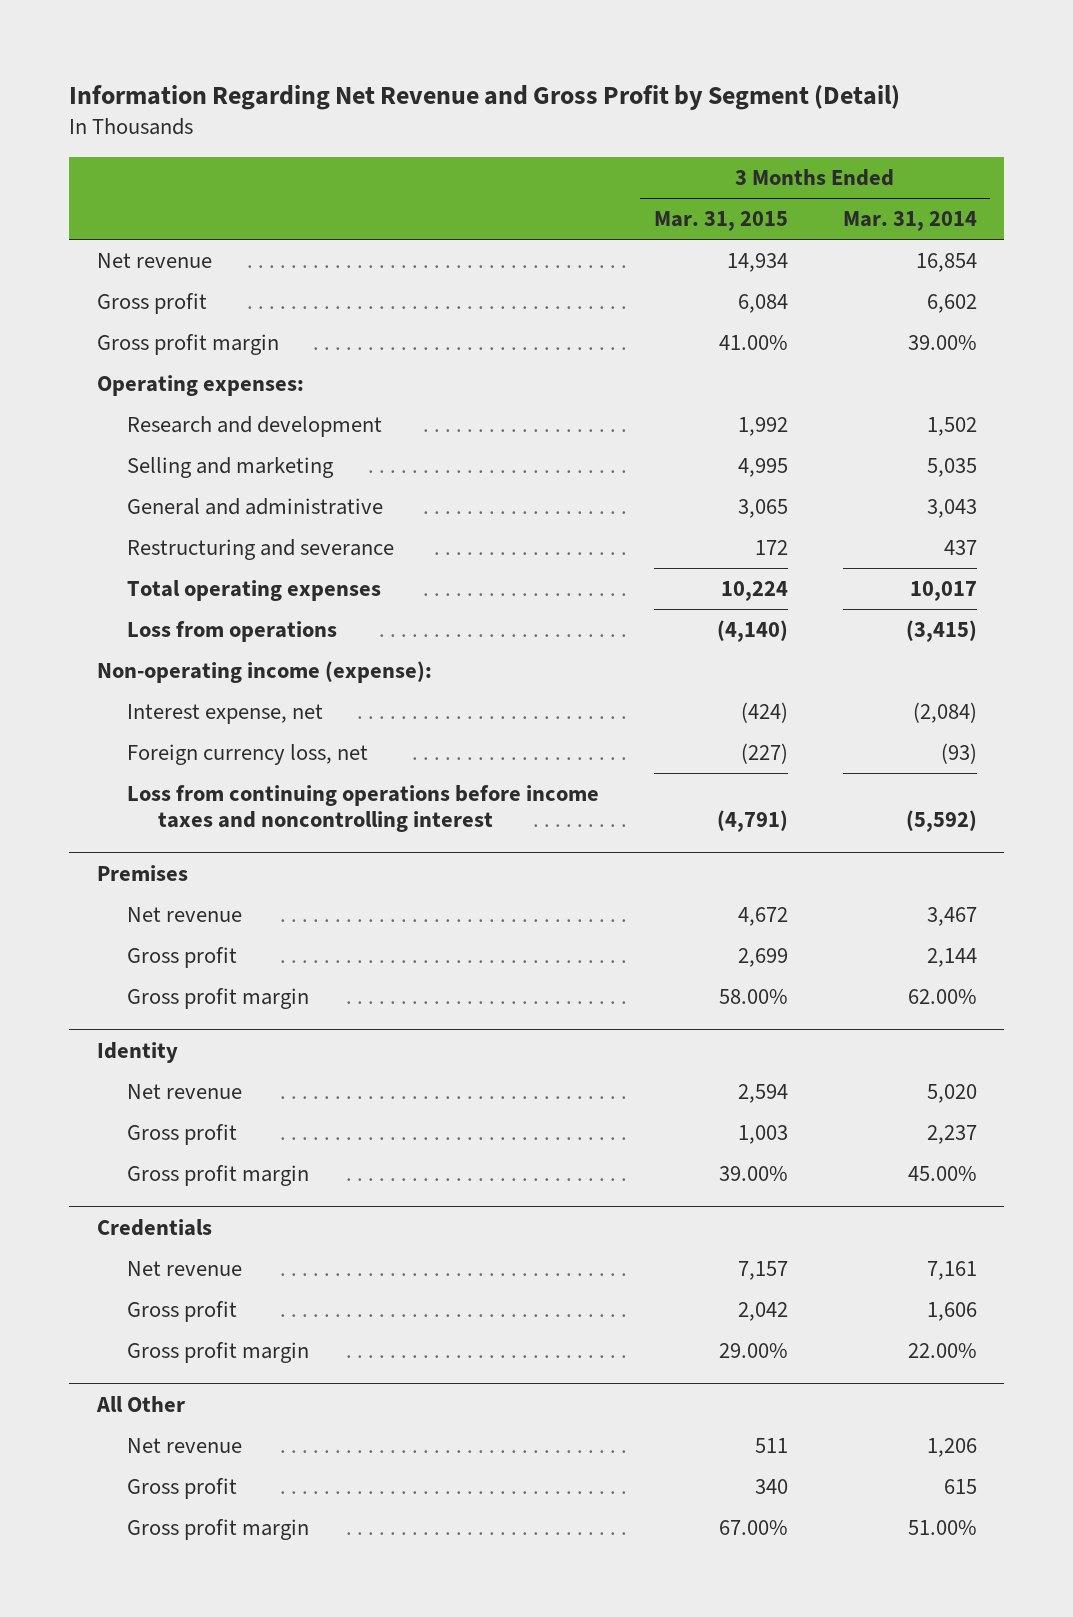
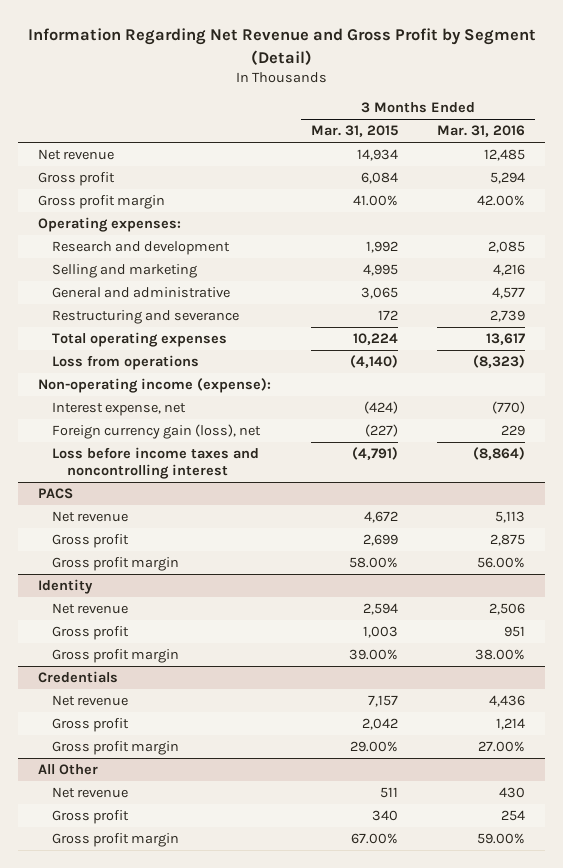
[842,211,977,232] Mar. 31, 2014 -> none
none -> [437,125,526,138] Mar. 31, 2016
[96,864,188,881] Premises -> none
[127,744,369,766] Foreign currency loss, net -> [52,423,262,439] Foreign currency gain (loss), net
[127,785,600,832] Loss from continuing operations before income taxes and noncontrolling interest -> [52,446,260,480] Loss before income taxes and noncontrolling interest
none -> [38,487,74,499] PACS

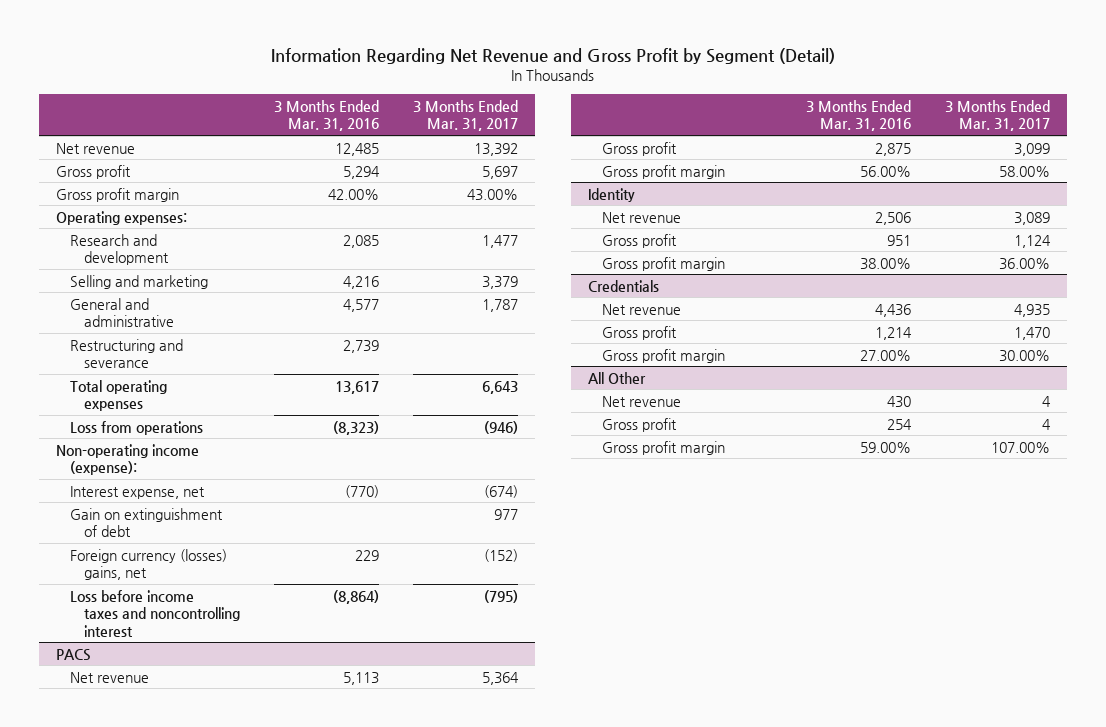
[310,125,398,138] Mar. 31, 2015 -> none
none -> [413,99,519,132] 3 Months Ended Mar. 31, 2017
none -> [69,507,223,538] Gain on extinguishment of debt
[52,423,262,439] Foreign currency gain (loss), net -> [69,548,227,581] Foreign currency (losses) gains, net

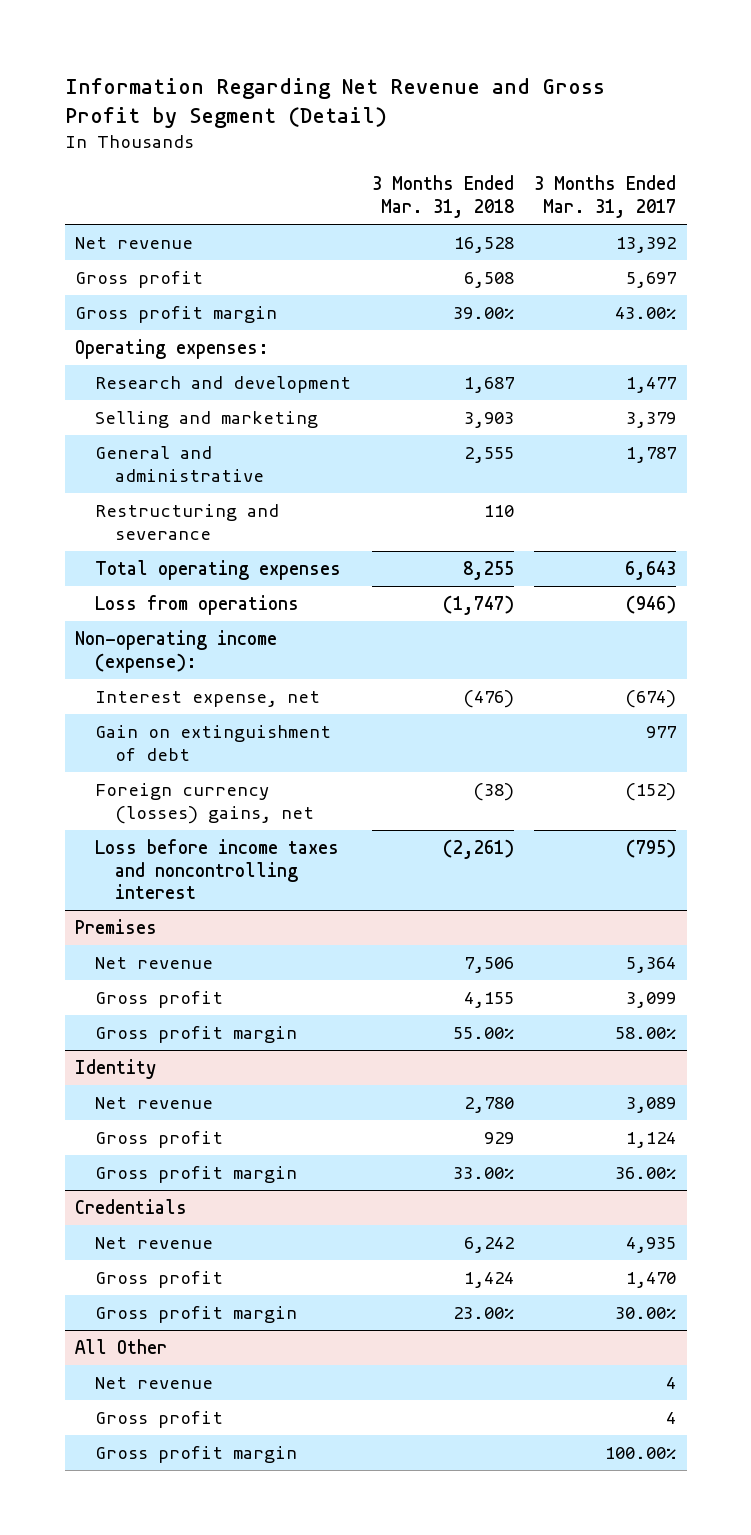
[273,99,379,132] 3 Months Ended Mar. 31, 2016 -> none
none -> [371,175,514,219] 3 Months Ended Mar. 31, 2018
[55,648,91,661] PACS -> [75,918,158,934] Premises
[991,441,1051,453] 107.00% -> [605,1446,677,1459] 100.00%

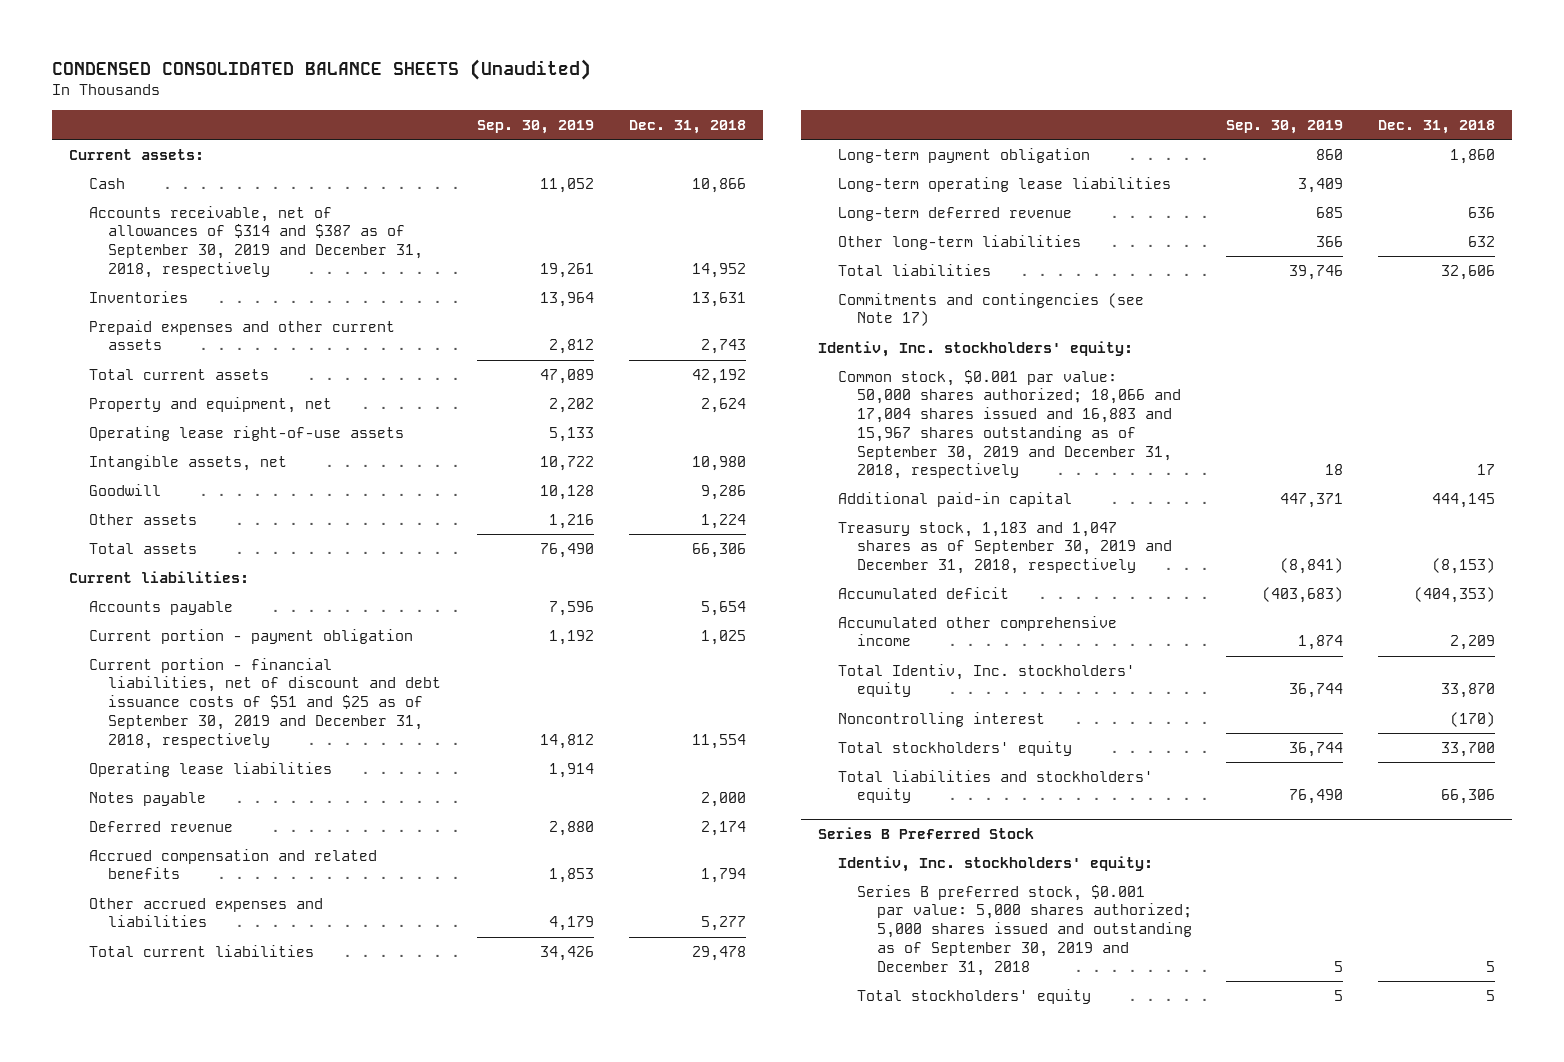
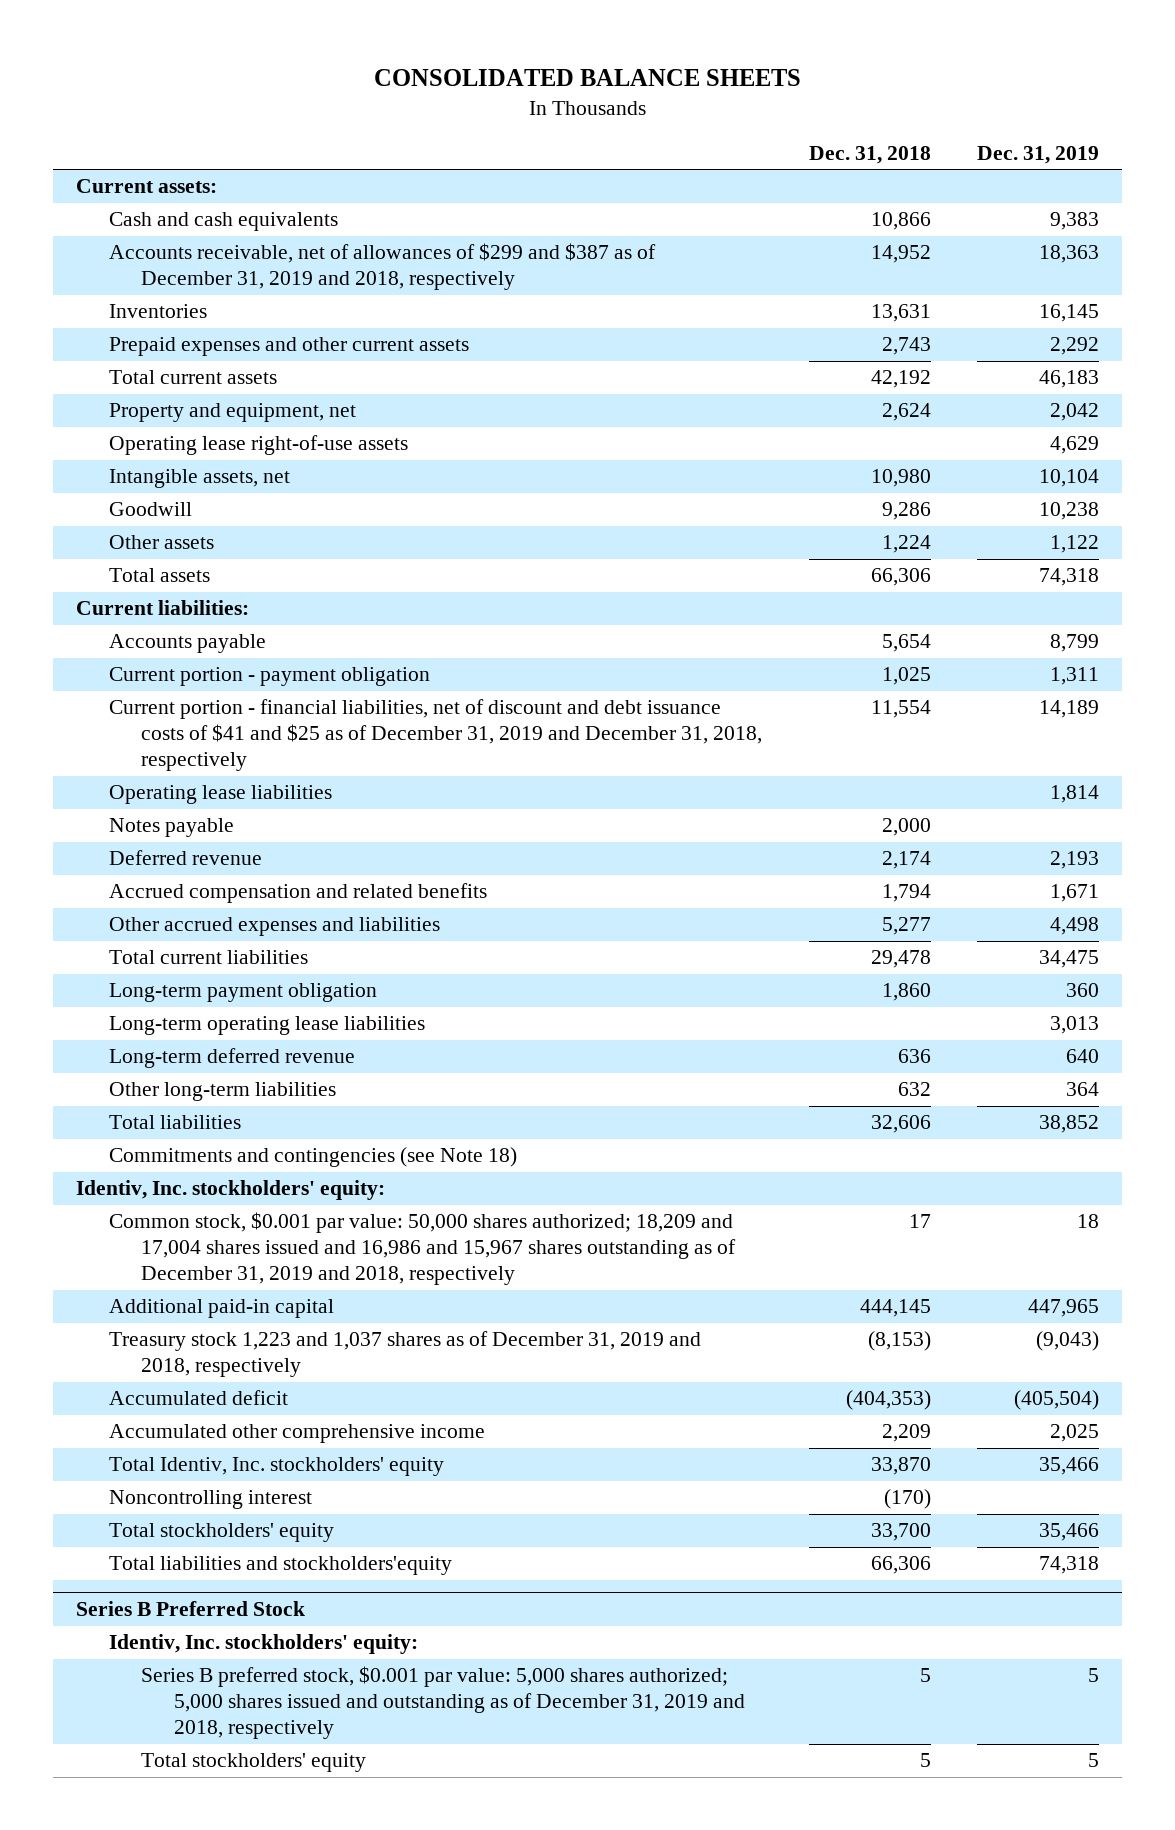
[51,59,591,81] CONDENSED CONSOLIDATED BALANCE SHEETS (Unaudited) -> [373,69,801,87] CONSOLIDATED BALANCE SHEETS
[477,120,595,135] Sep. 30, 2019 -> none
none -> [976,145,1099,164] Dec. 31, 2019
[88,177,125,189] Cash -> [108,212,338,232] Cash and cash equivalents
[88,205,424,278] Accounts receivable, net of allowances of $314 and $387 as of September 30, 2019 and December 31, 2018, respectively -> [108,243,656,291] Accounts receivable, net of allowances of $299 and $387 as of December 31, 2019 and 2018, respectively
[88,657,442,749] Current portion - financial liabilities, net of discount and debt issuance costs of $51 and $25 as of September 30, 2019 and December 31, 2018, respectively -> [108,699,763,772] Current portion - financial liabilities, net of discount and debt issuance costs of $41 and $25 as of December 31, 2019 and December 31, 2018, respectively
[837,292,1144,327] Commitments and contingencies (see Note 17) -> [108,1147,517,1168] Commitments and contingencies (see Note 18)
[837,369,1182,480] Common stock, $0.001 par value: 50,000 shares authorized; 18,066 and 17,004 shares issued and 16,883 and 15,967 shares outstanding as of September 30, 2019 and December 31, 2018, respectively -> [108,1212,737,1286] Common stock, $0.001 par value: 50,000 shares authorized; 18,209 and 17,004 shares issued and 16,986 and 15,967 shares outstanding as of December 31, 2019 and 2018, respectively
[837,521,1173,575] Treasury stock, 1,183 and 1,047 shares as of September 30, 2019 and December 31, 2018, respectively -> [108,1331,701,1378] Treasury stock 1,223 and 1,037 shares as of December 31, 2019 and 2018, respectively
[837,769,1153,804] Total liabilities and stockholders' equity -> [108,1556,452,1576] Total liabilities and stockholders'equity
[857,884,1192,976] Series B preferred stock, $0.001 par value: 5,000 shares authorized; 5,000 shares issued and outstanding as of September 30, 2019 and December 31, 2018 -> [141,1666,745,1740] Series B preferred stock, $0.001 par value: 5,000 shares authorized; 5,000 shares issued and outstanding as of December 31, 2019 and 2018, respectively

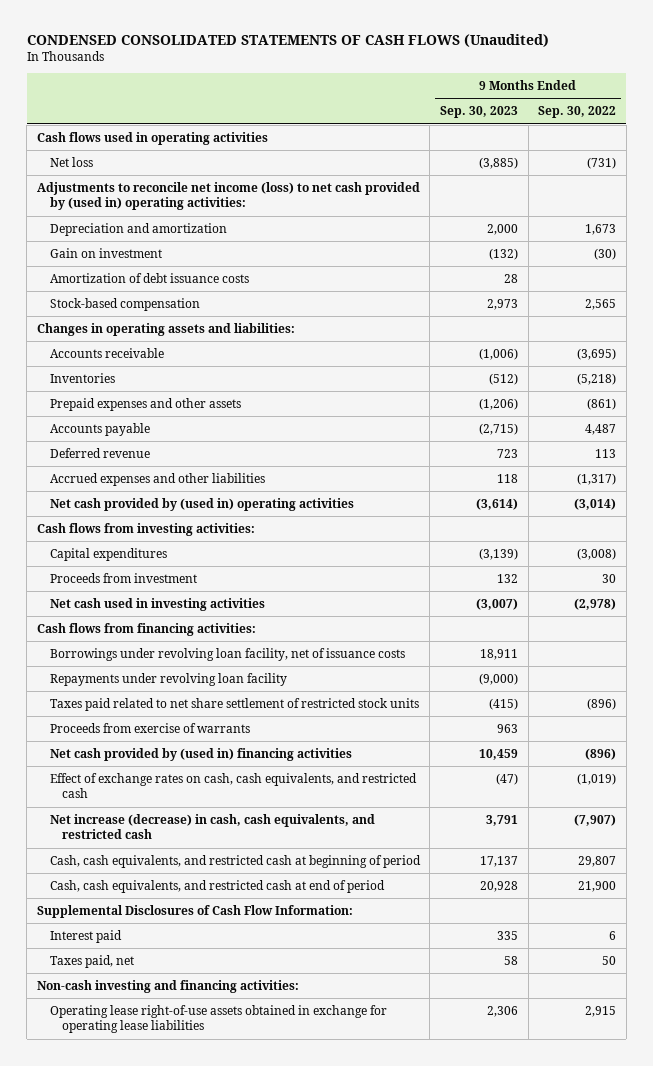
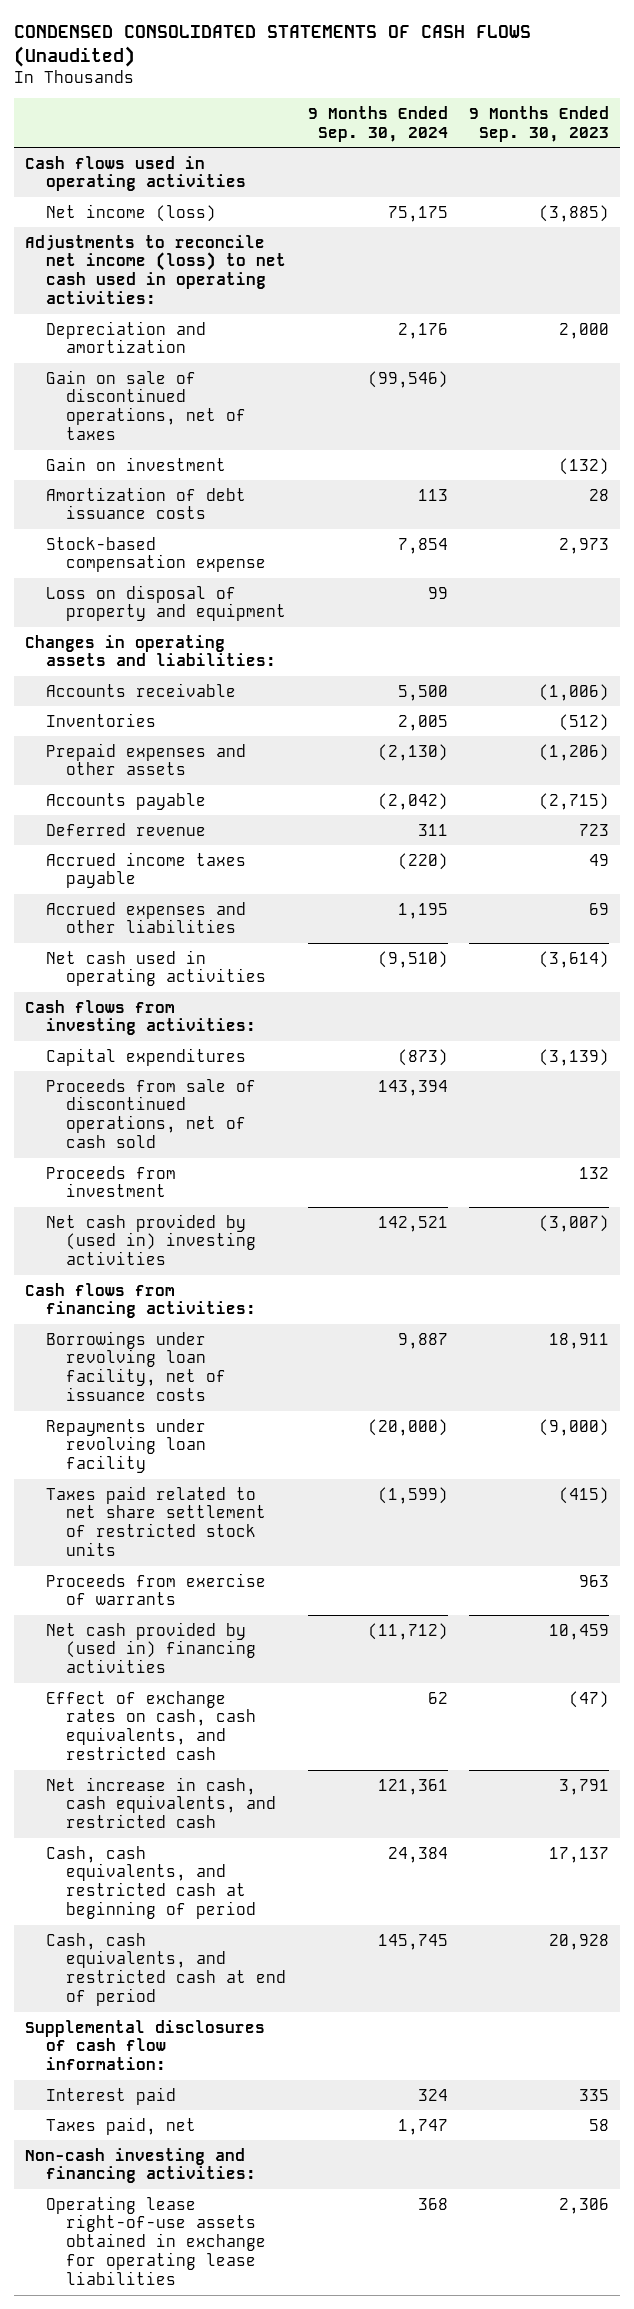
[538,106,617,119] Sep. 30, 2022 -> none
none -> [307,105,448,142] 9 Months Ended Sep. 30, 2024
[49,156,93,167] Net loss -> [45,203,216,222] Net income (loss)
[36,181,420,211] Adjustments to reconcile net income (loss) to net cash provided by (used in) operating activities: -> [24,234,286,304] Adjustments to reconcile net income (loss) to net cash used in operating activities:
none -> [45,369,247,440] Gain on sale of discontinued operations, net of taxes
[49,297,200,311] Stock-based compensation -> [45,536,267,573] Stock-based compensation expense
none -> [45,584,287,622] Loss on disposal of property and equipment
none -> [45,851,246,889] Accrued income taxes payable
[496,473,518,483] 118 -> [589,902,610,915] 69
[49,497,354,511] Net cash provided by (used in) operating activities -> [45,949,267,987] Net cash used in operating activities
none -> [45,1078,256,1148] Proceeds from sale of discontinued operations, net of cash sold
[49,597,265,611] Net cash used in investing activities -> [45,1213,257,1266] Net cash provided by (used in) investing activities
[49,813,375,840] Net increase (decrease) in cash, cash equivalents, and restricted cash -> [45,1776,277,1829] Net increase in cash, cash equivalents, and restricted cash
[36,904,353,918] Supplemental Disclosures of Cash Flow Information: -> [24,2019,265,2071] Supplemental disclosures of cash flow information:

